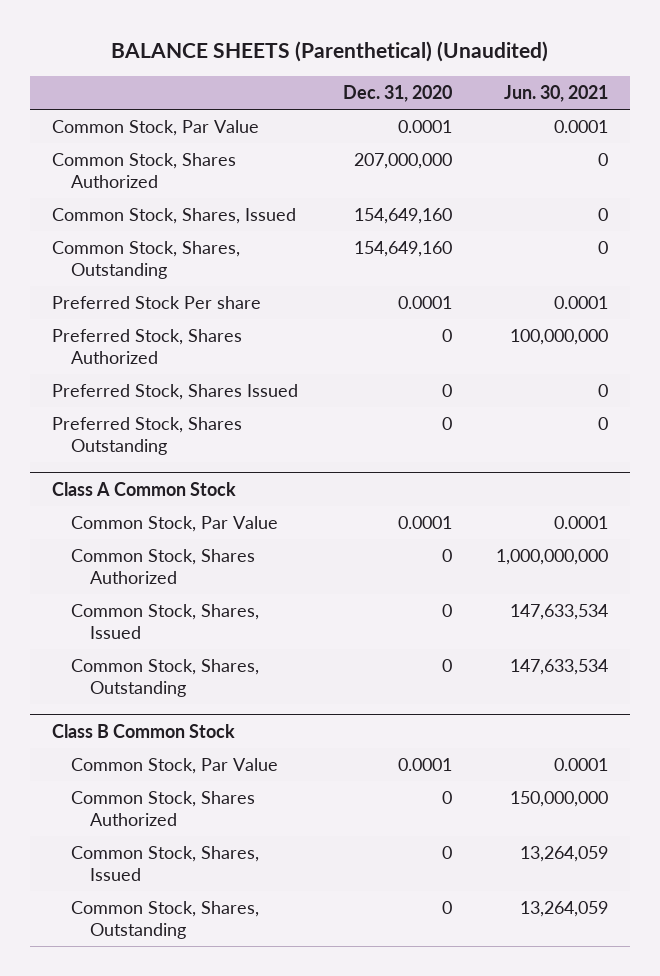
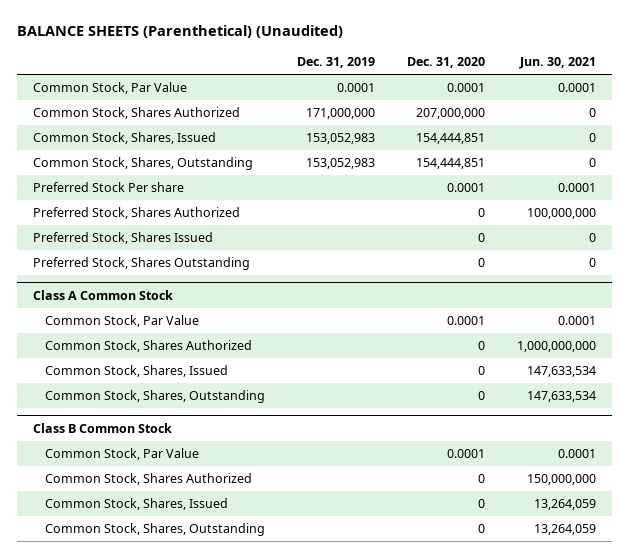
none -> [297,56,376,68] Dec. 31, 2019
[353,208,452,225] 154,649,160 -> [415,133,485,145] 154,444,851
[353,241,452,258] 154,649,160 -> [415,158,485,170] 154,444,851

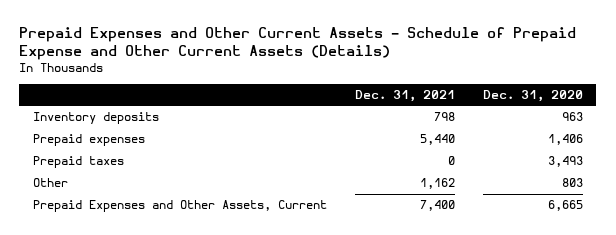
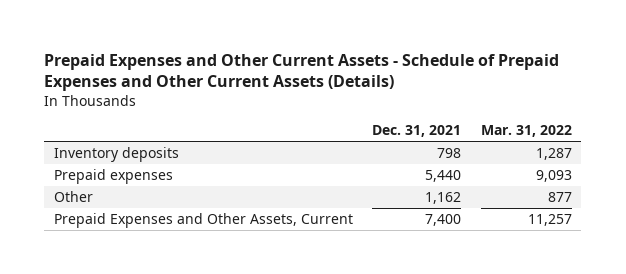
[19,26,577,60] Prepaid Expenses and Other Current Assets - Schedule of Prepaid Expense and Other Current Assets (Details) -> [44,53,560,92] Prepaid Expenses and Other Current Assets - Schedule of Prepaid Expenses and Other Current Assets (Details)
[482,89,583,102] Dec. 31, 2020 -> none
none -> [480,125,572,138] Mar. 31, 2022
[33,156,125,169] Prepaid taxes -> none

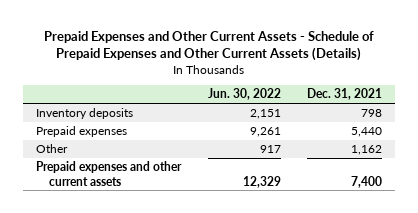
[480,125,572,138] Mar. 31, 2022 -> none
none -> [207,88,281,101] Jun. 30, 2022
[53,212,353,228] Prepaid Expenses and Other Assets, Current -> [36,160,183,186] Prepaid expenses and other current assets

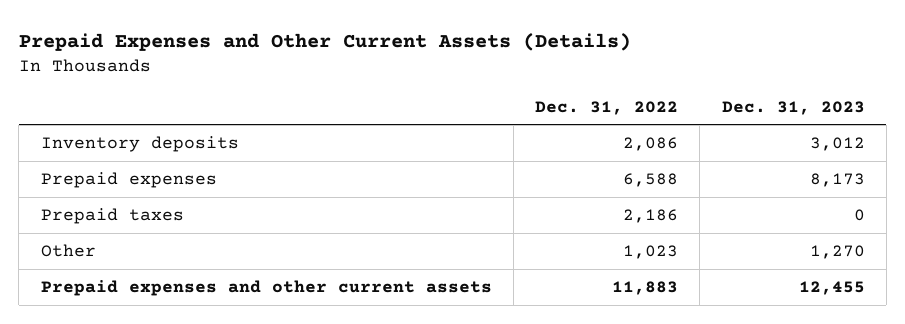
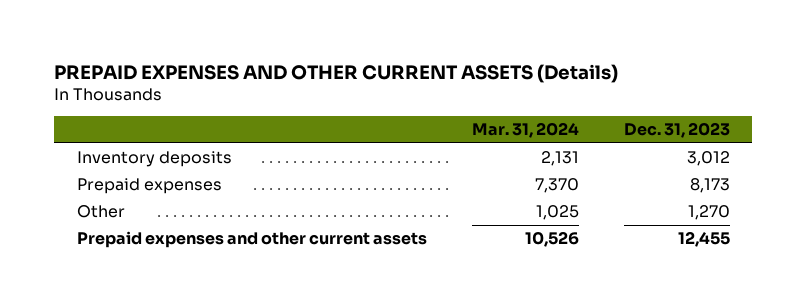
[18,32,631,51] Prepaid Expenses and Other Current Assets (Details) -> [54,63,619,83] PREPAID EXPENSES AND OTHER CURRENT ASSETS (Details)
[535,100,679,115] Dec. 31, 2022 -> none
none -> [471,122,579,139] Mar. 31, 2024
[40,208,184,225] Prepaid taxes -> none

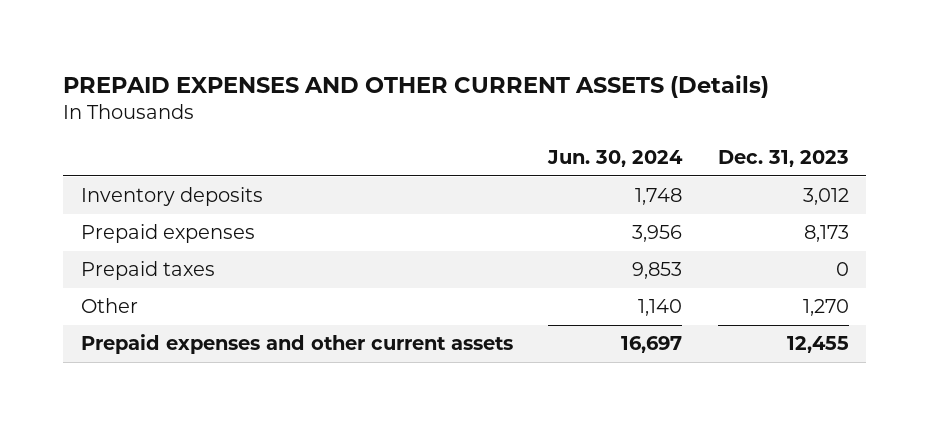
[471,122,579,139] Mar. 31, 2024 -> none
none -> [547,150,684,168] Jun. 30, 2024
none -> [80,261,215,281] Prepaid taxes

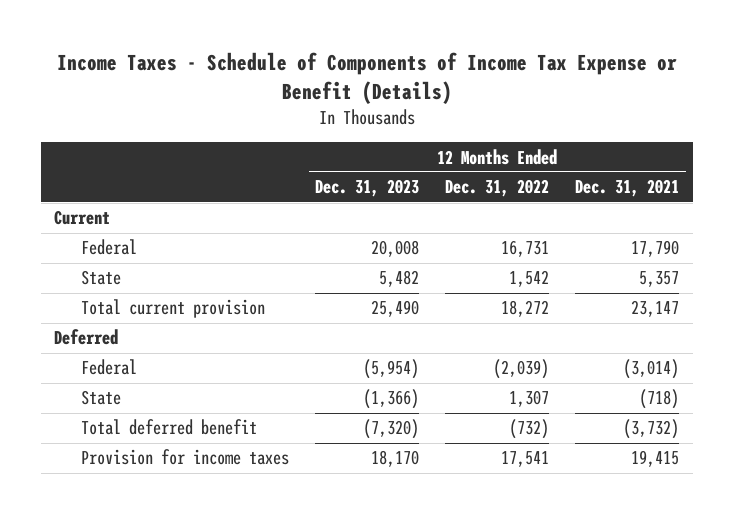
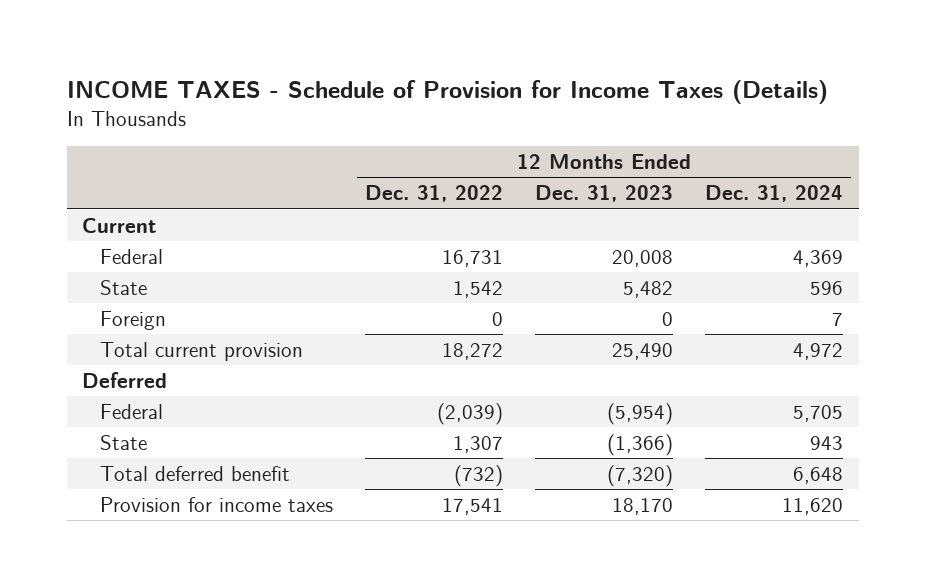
[56,51,677,104] Income Taxes - Schedule of Components of Income Tax Expense or Benefit (Details) -> [66,80,828,105] INCOME TAXES - Schedule of Provision for Income Taxes (Details)
[575,179,680,198] Dec. 31, 2021 -> none
none -> [704,185,843,203] Dec. 31, 2024
none -> [100,310,167,330] Foreign

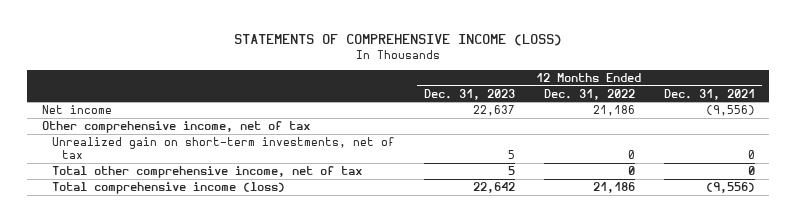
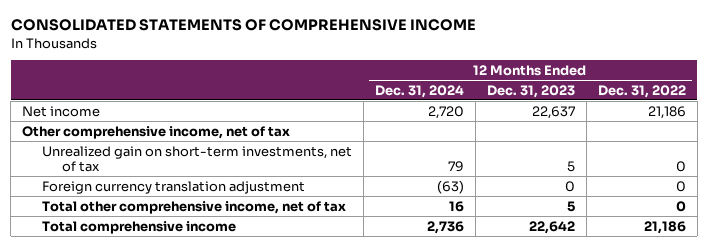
[234,34,563,47] STATEMENTS OF COMPREHENSIVE INCOME (LOSS) -> [10,19,476,32] CONSOLIDATED STATEMENTS OF COMPREHENSIVE INCOME
[663,88,755,100] Dec. 31, 2021 -> none
none -> [374,84,464,98] Dec. 31, 2024
none -> [42,180,306,194] Foreign currency translation adjustment
[51,182,285,195] Total comprehensive income (loss) -> [42,220,237,234] Total comprehensive income

